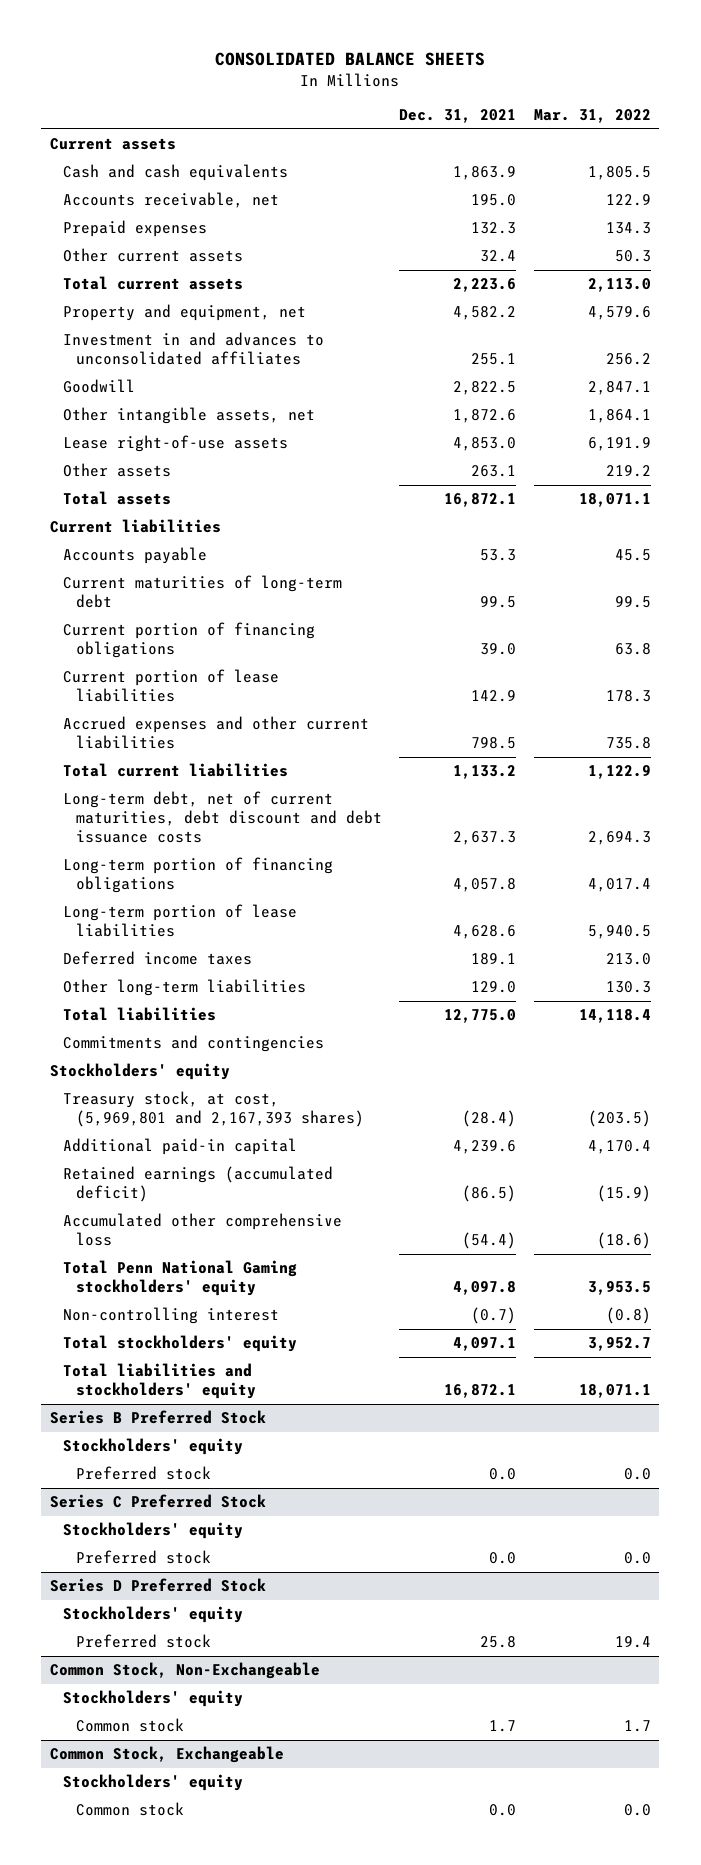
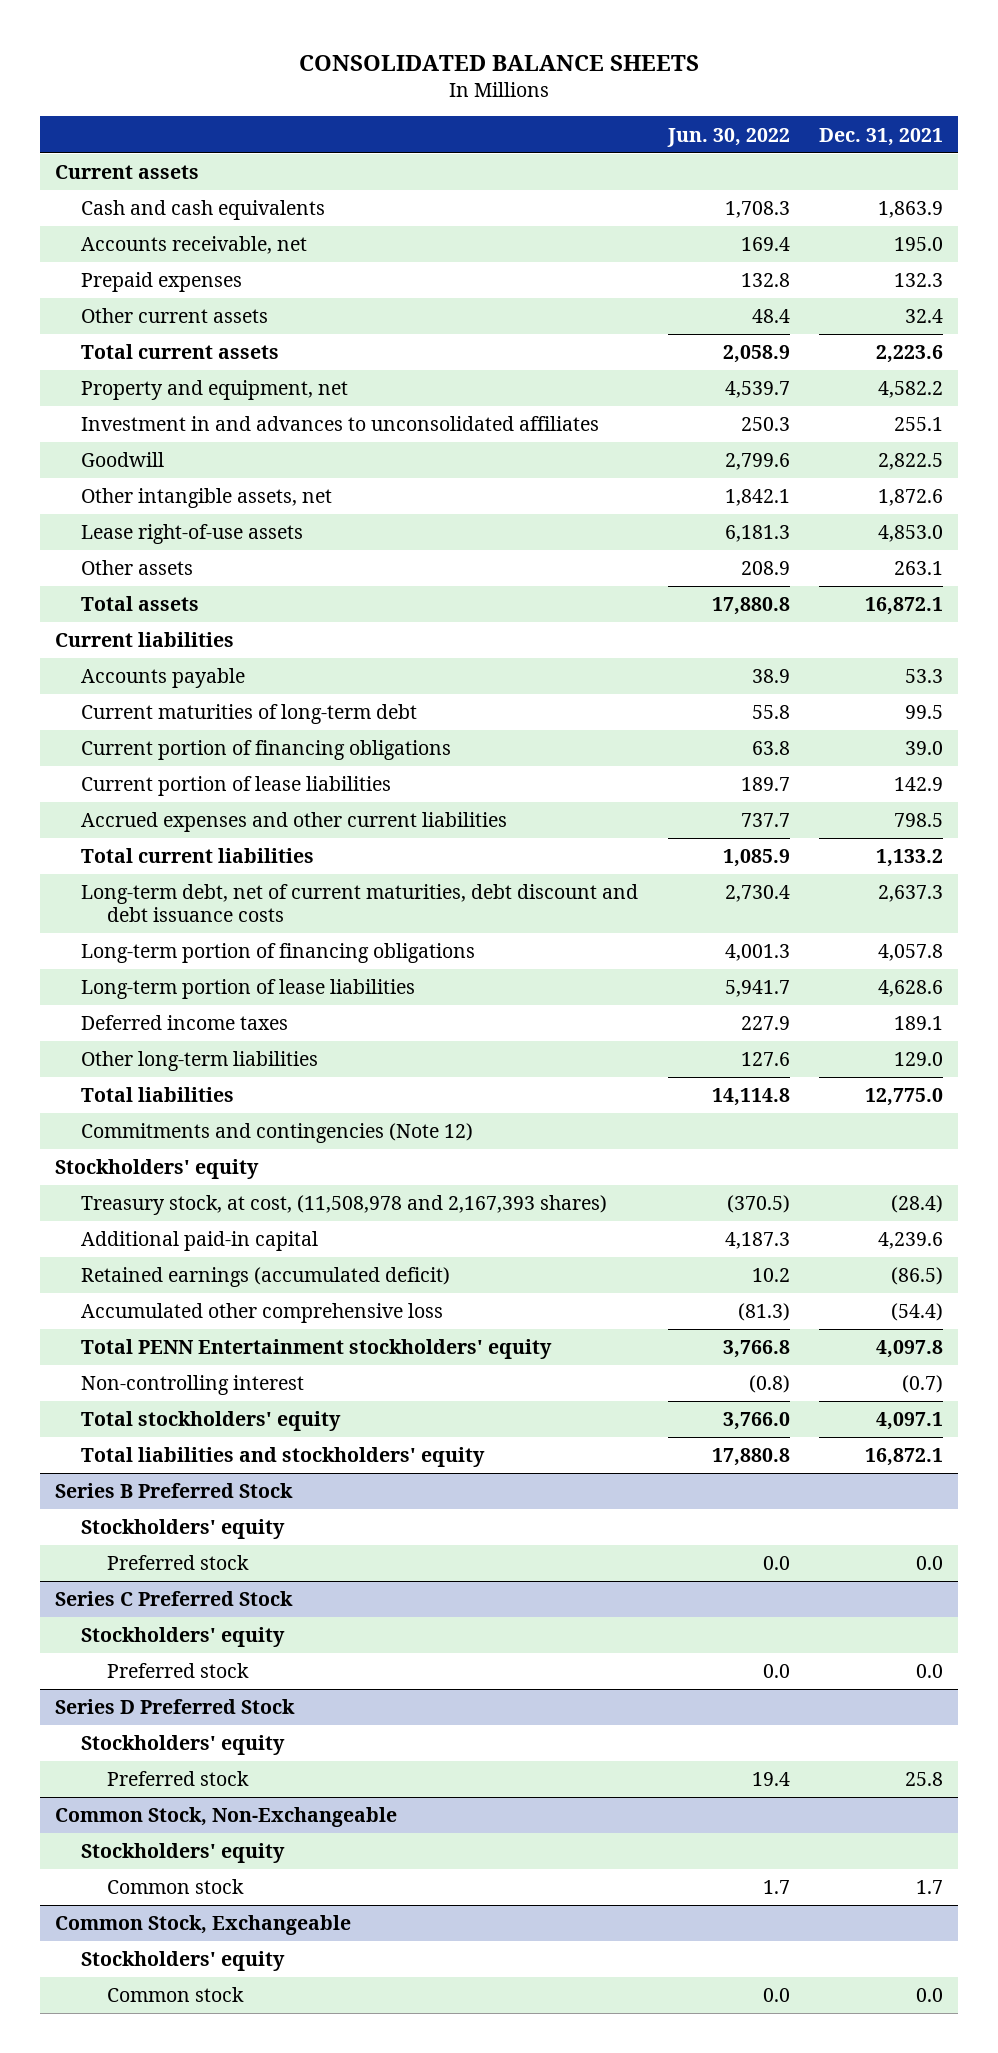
[533,109,651,124] Mar. 31, 2022 -> none
none -> [666,127,790,147] Jun. 30, 2022
[62,1035,324,1053] Commitments and contingencies -> [81,1123,474,1144] Commitments and contingencies (Note 12)
[62,1091,364,1128] Treasury stock, at cost, (5,969,801 and 2,167,393 shares) -> [81,1195,608,1216] Treasury stock, at cost, (11,508,978 and 2,167,393 shares)
[62,1260,297,1297] Total Penn National Gaming stockholders' equity -> [81,1339,553,1360] Total PENN Entertainment stockholders' equity

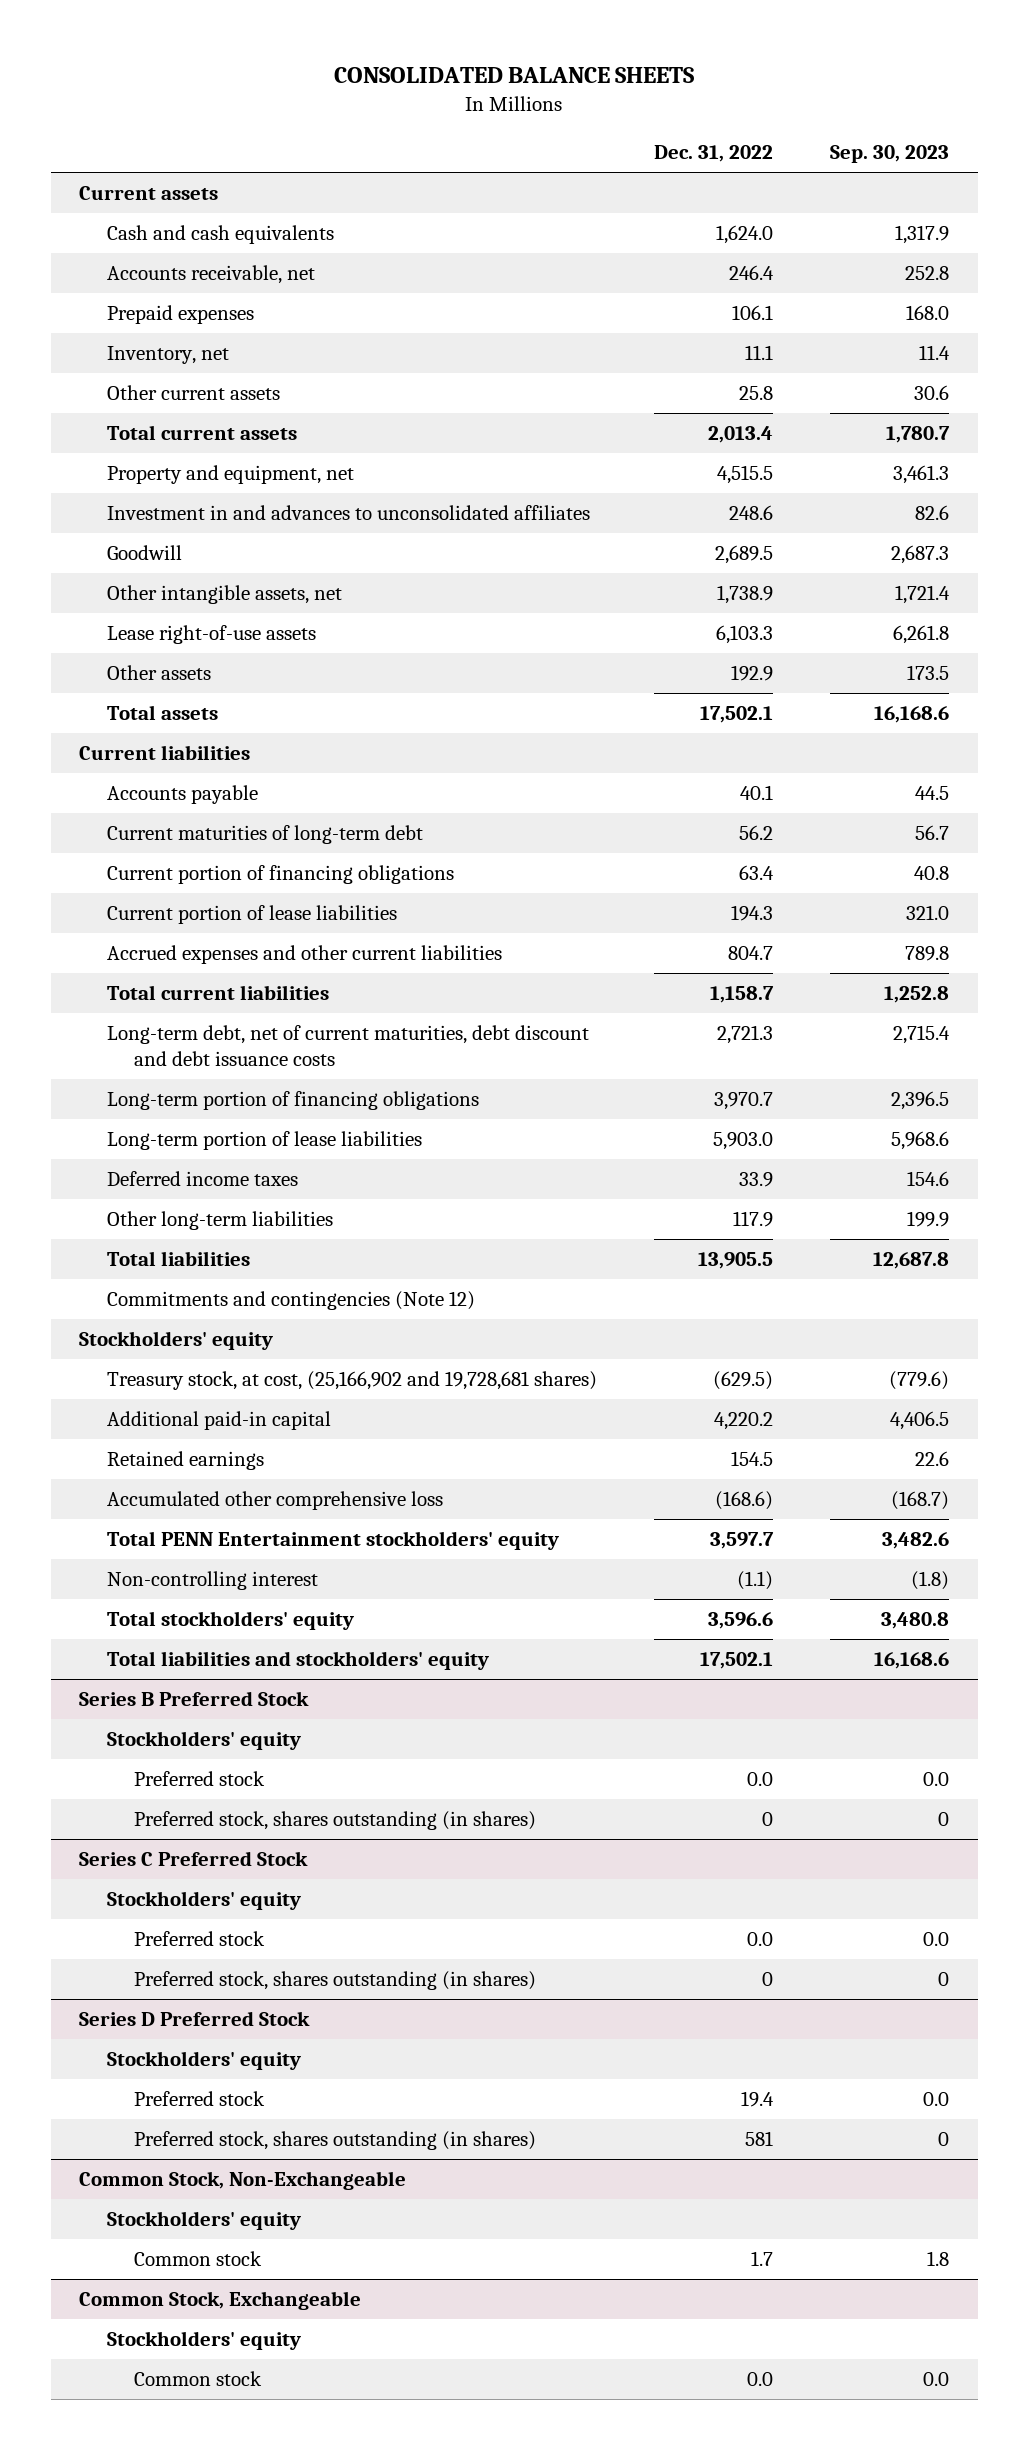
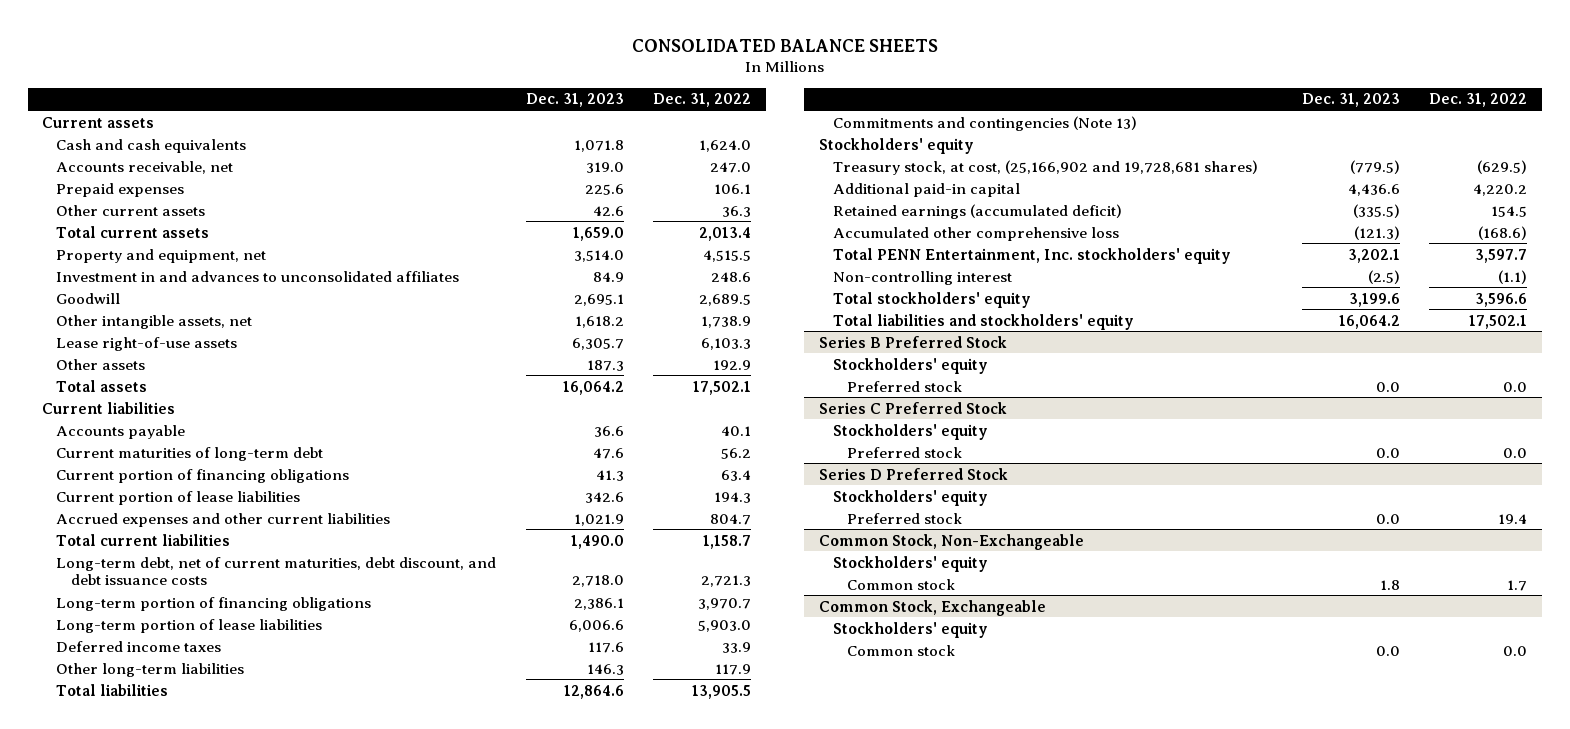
[829,145,949,164] Sep. 30, 2023 -> none
none -> [525,93,624,108] Dec. 31, 2023
[728,265,774,281] 246.4 -> [709,161,751,173] 247.0
[106,346,229,365] Inventory, net -> none
[738,386,773,401] 25.8 -> [721,205,751,217] 36.3
[106,1025,589,1067] Long-term debt, net of current maturities, debt discount and debt issuance costs -> [56,556,497,586] Long-term debt, net of current maturities, debt discount, and debt issuance costs
[106,1291,475,1311] Commitments and contingencies (Note 12) -> [832,115,1137,131] Commitments and contingencies (Note 13)
[106,1451,264,1471] Retained earnings -> [832,203,1122,219] Retained earnings (accumulated deficit)
[106,1531,559,1551] Total PENN Entertainment stockholders' equity -> [832,247,1231,264] Total PENN Entertainment, Inc. stockholders' equity
[133,1811,536,1831] Preferred stock, shares outstanding (in shares) -> none
[133,1971,536,1991] Preferred stock, shares outstanding (in shares) -> none
[133,2131,536,2151] Preferred stock, shares outstanding (in shares) -> none

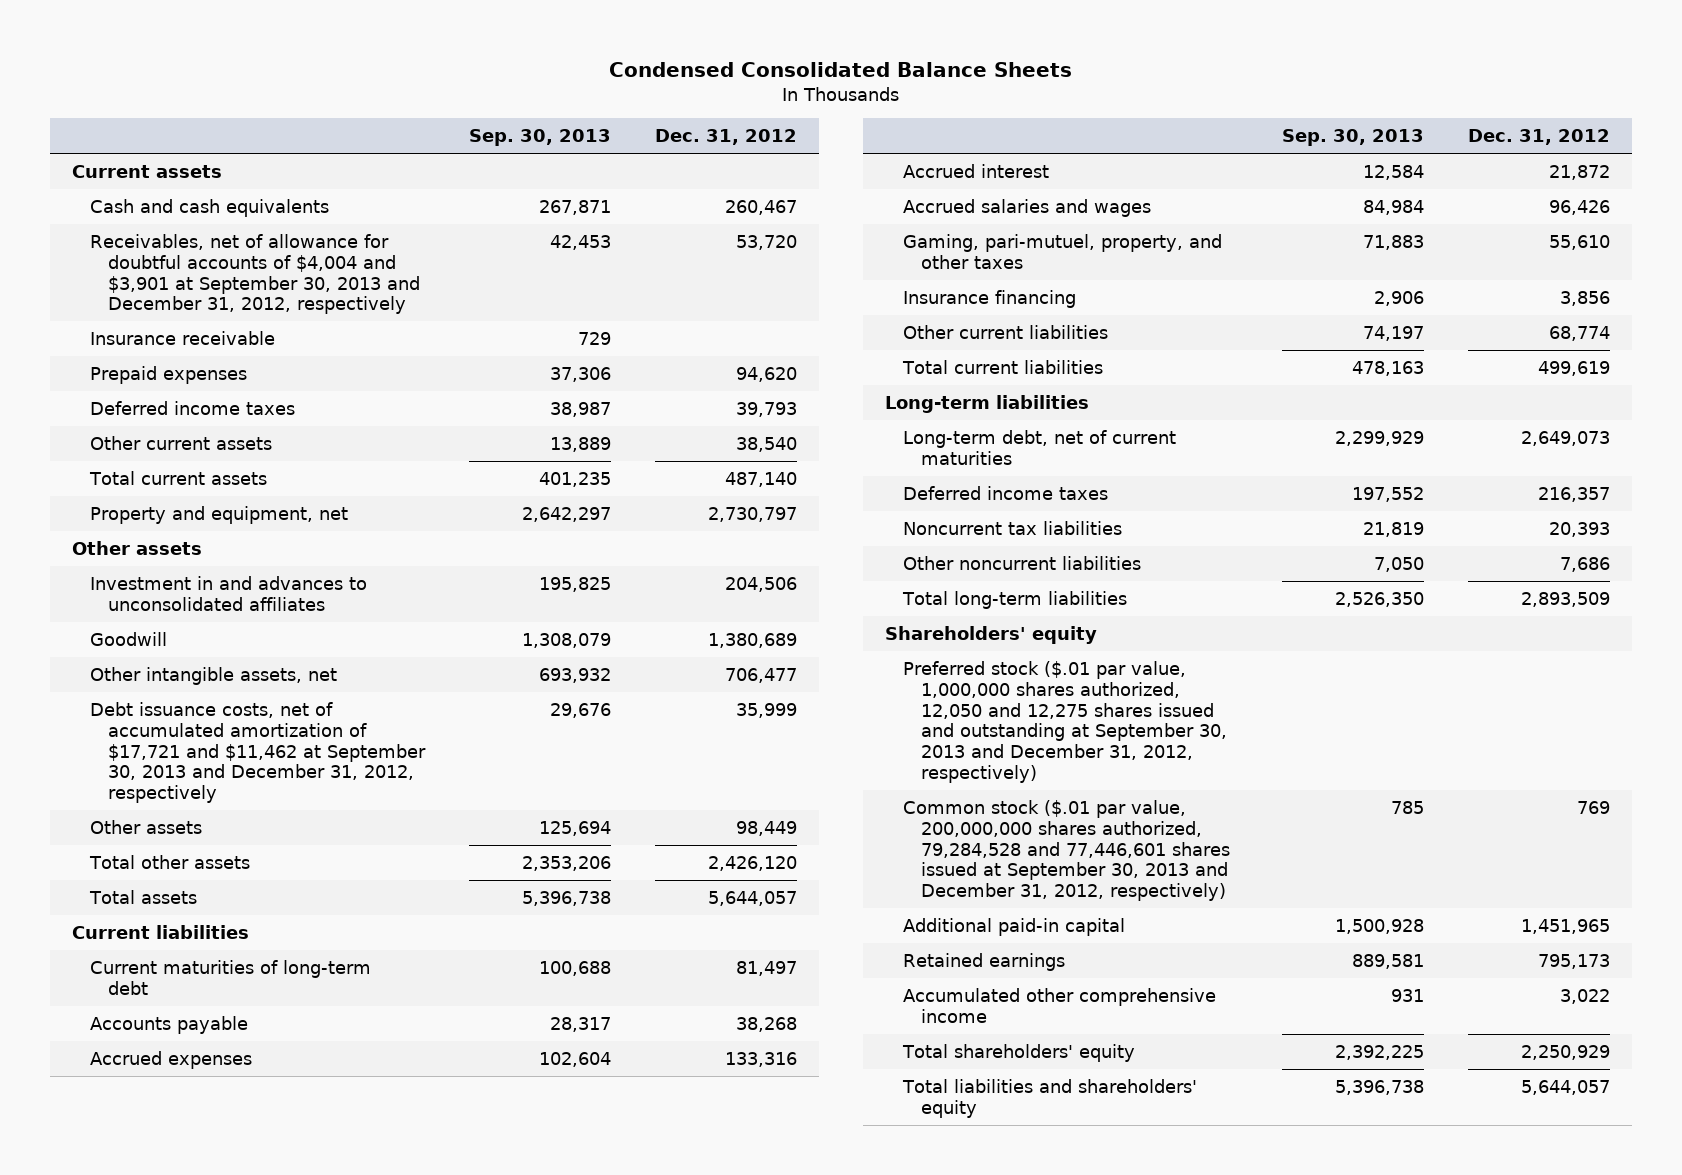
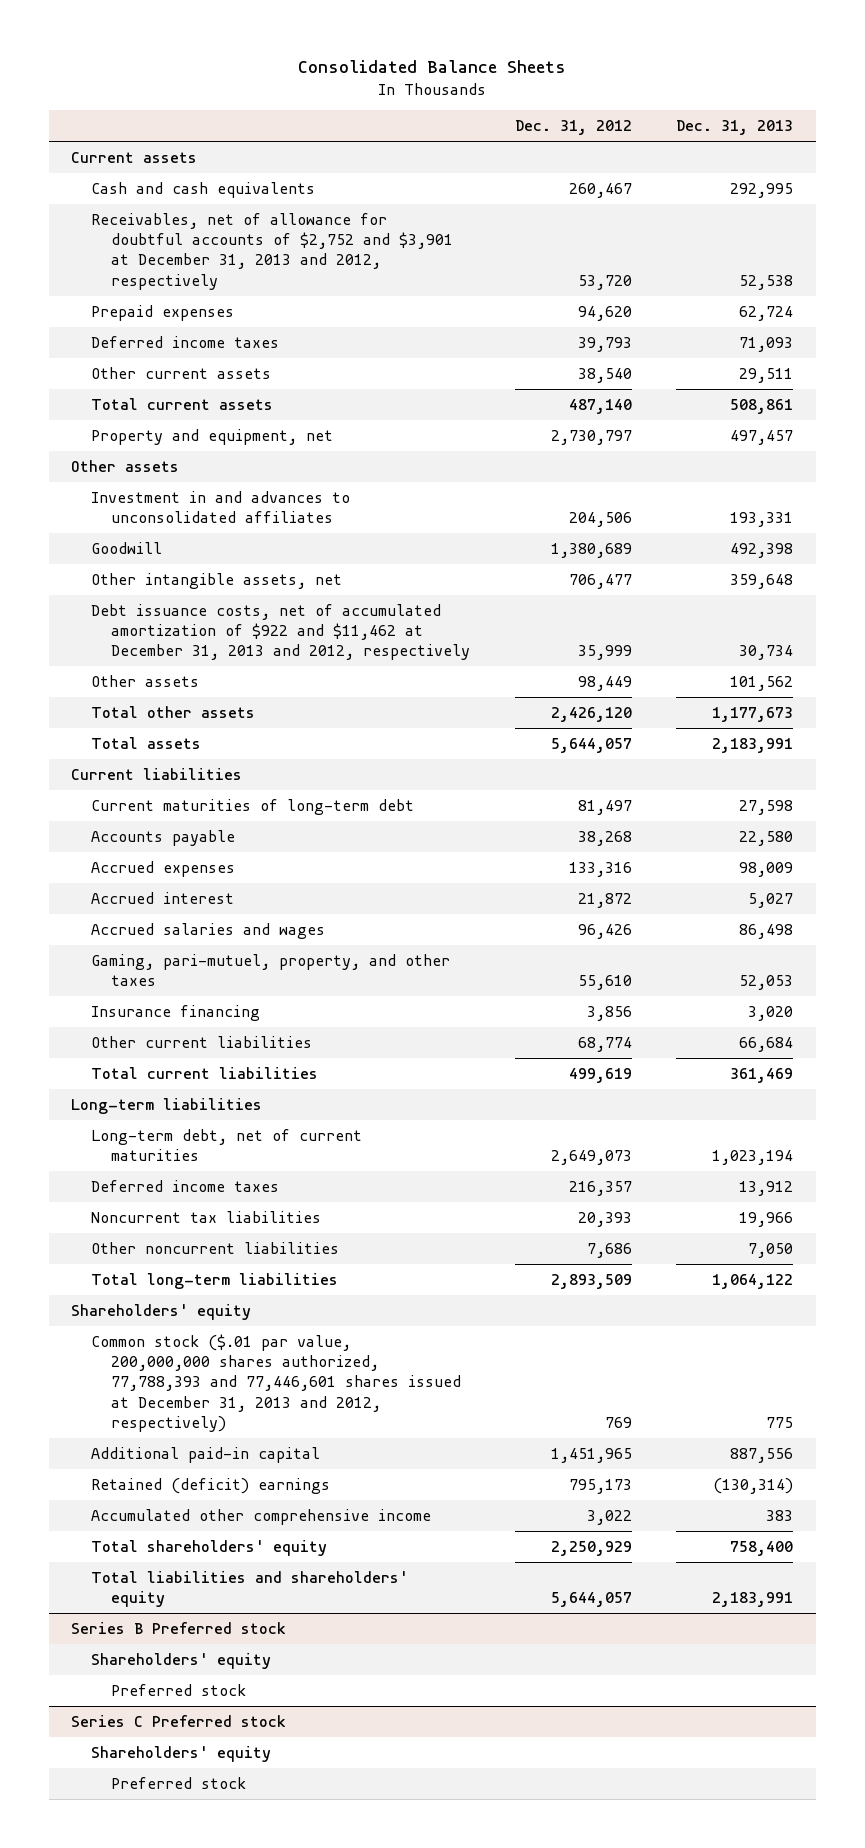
[608,62,1072,78] Condensed Consolidated Balance Sheets -> [298,60,567,74] Consolidated Balance Sheets
[468,129,611,147] Sep. 30, 2013 -> none
none -> [676,120,794,136] Dec. 31, 2013
[89,330,275,345] Insurance receivable -> none
[89,233,420,315] Receivables, net of allowance for doubtful accounts of $4,004 and $3,901 at September 30, 2013 and December 31, 2012, respectively -> [91,212,453,290] Receivables, net of allowance for doubtful accounts of $2,752 and $3,901 at December 31, 2013 and 2012, respectively
[89,701,426,804] Debt issuance costs, net of accumulated amortization of $17,721 and $11,462 at September 30, 2013 and December 31, 2012, respectively -> [91,603,470,661] Debt issuance costs, net of accumulated amortization of $922 and $11,462 at December 31, 2013 and 2012, respectively
[902,660,1227,784] Preferred stock ($.01 par value, 1,000,000 shares authorized, 12,050 and 12,275 shares issued and outstanding at September 30, 2013 and December 31, 2012, respectively) -> none
[902,799,1230,902] Common stock ($.01 par value, 200,000,000 shares authorized, 79,284,528 and 77,446,601 shares issued at September 30, 2013 and December 31, 2012, respectively) -> [91,1333,461,1433] Common stock ($.01 par value, 200,000,000 shares authorized, 77,788,393 and 77,446,601 shares issued at December 31, 2013 and 2012, respectively)
[902,952,1065,971] Retained earnings -> [91,1477,331,1494] Retained (deficit) earnings
none -> [71,1621,287,1634] Series B Preferred stock
none -> [91,1652,272,1669] Shareholders' equity
none -> [110,1683,246,1696] Preferred stock
none -> [71,1714,287,1727] Series C Preferred stock
none -> [91,1745,272,1762] Shareholders' equity
none -> [110,1776,246,1789] Preferred stock

